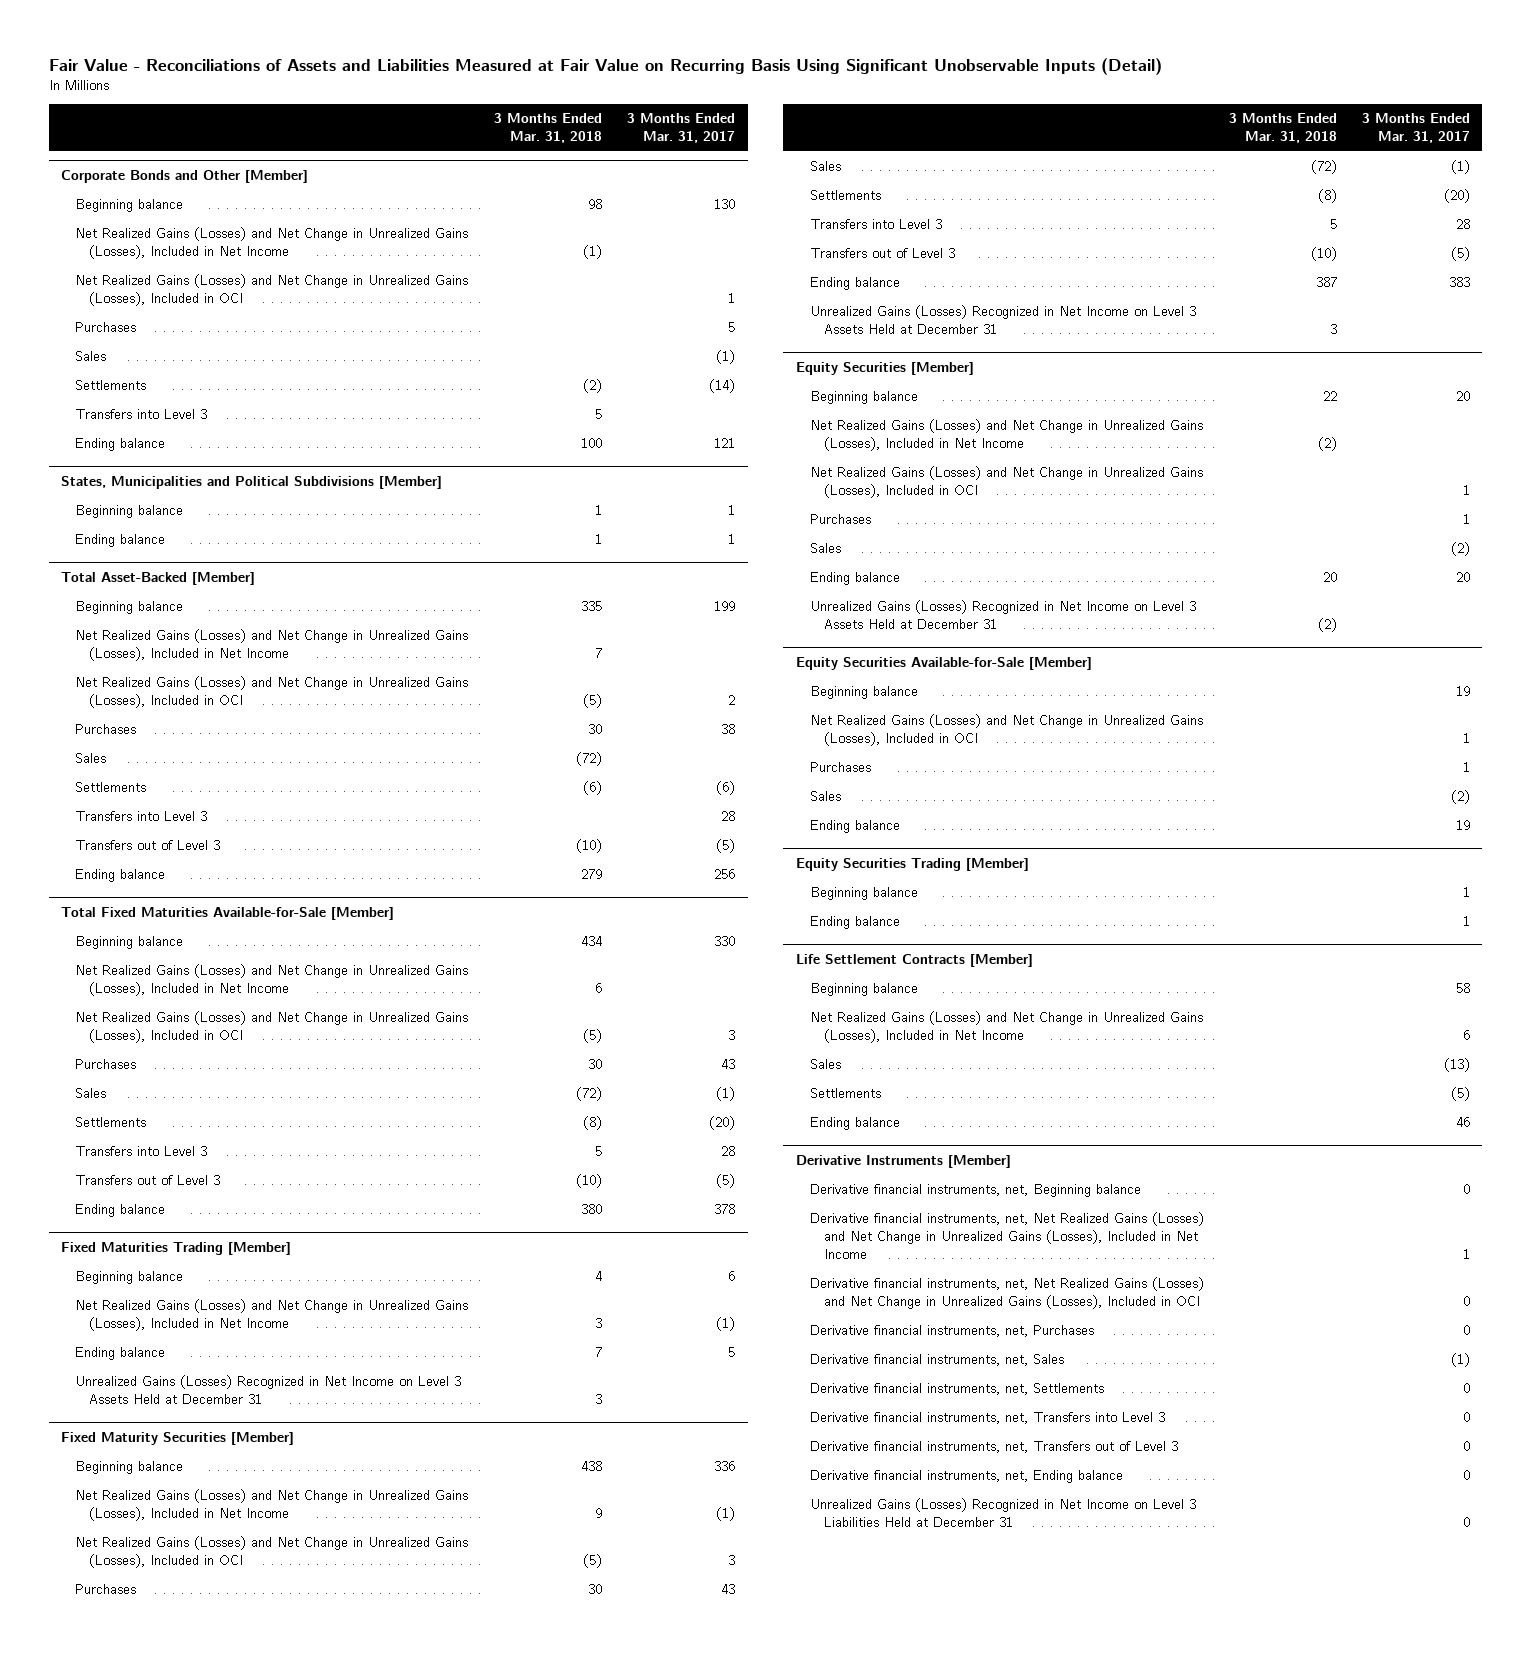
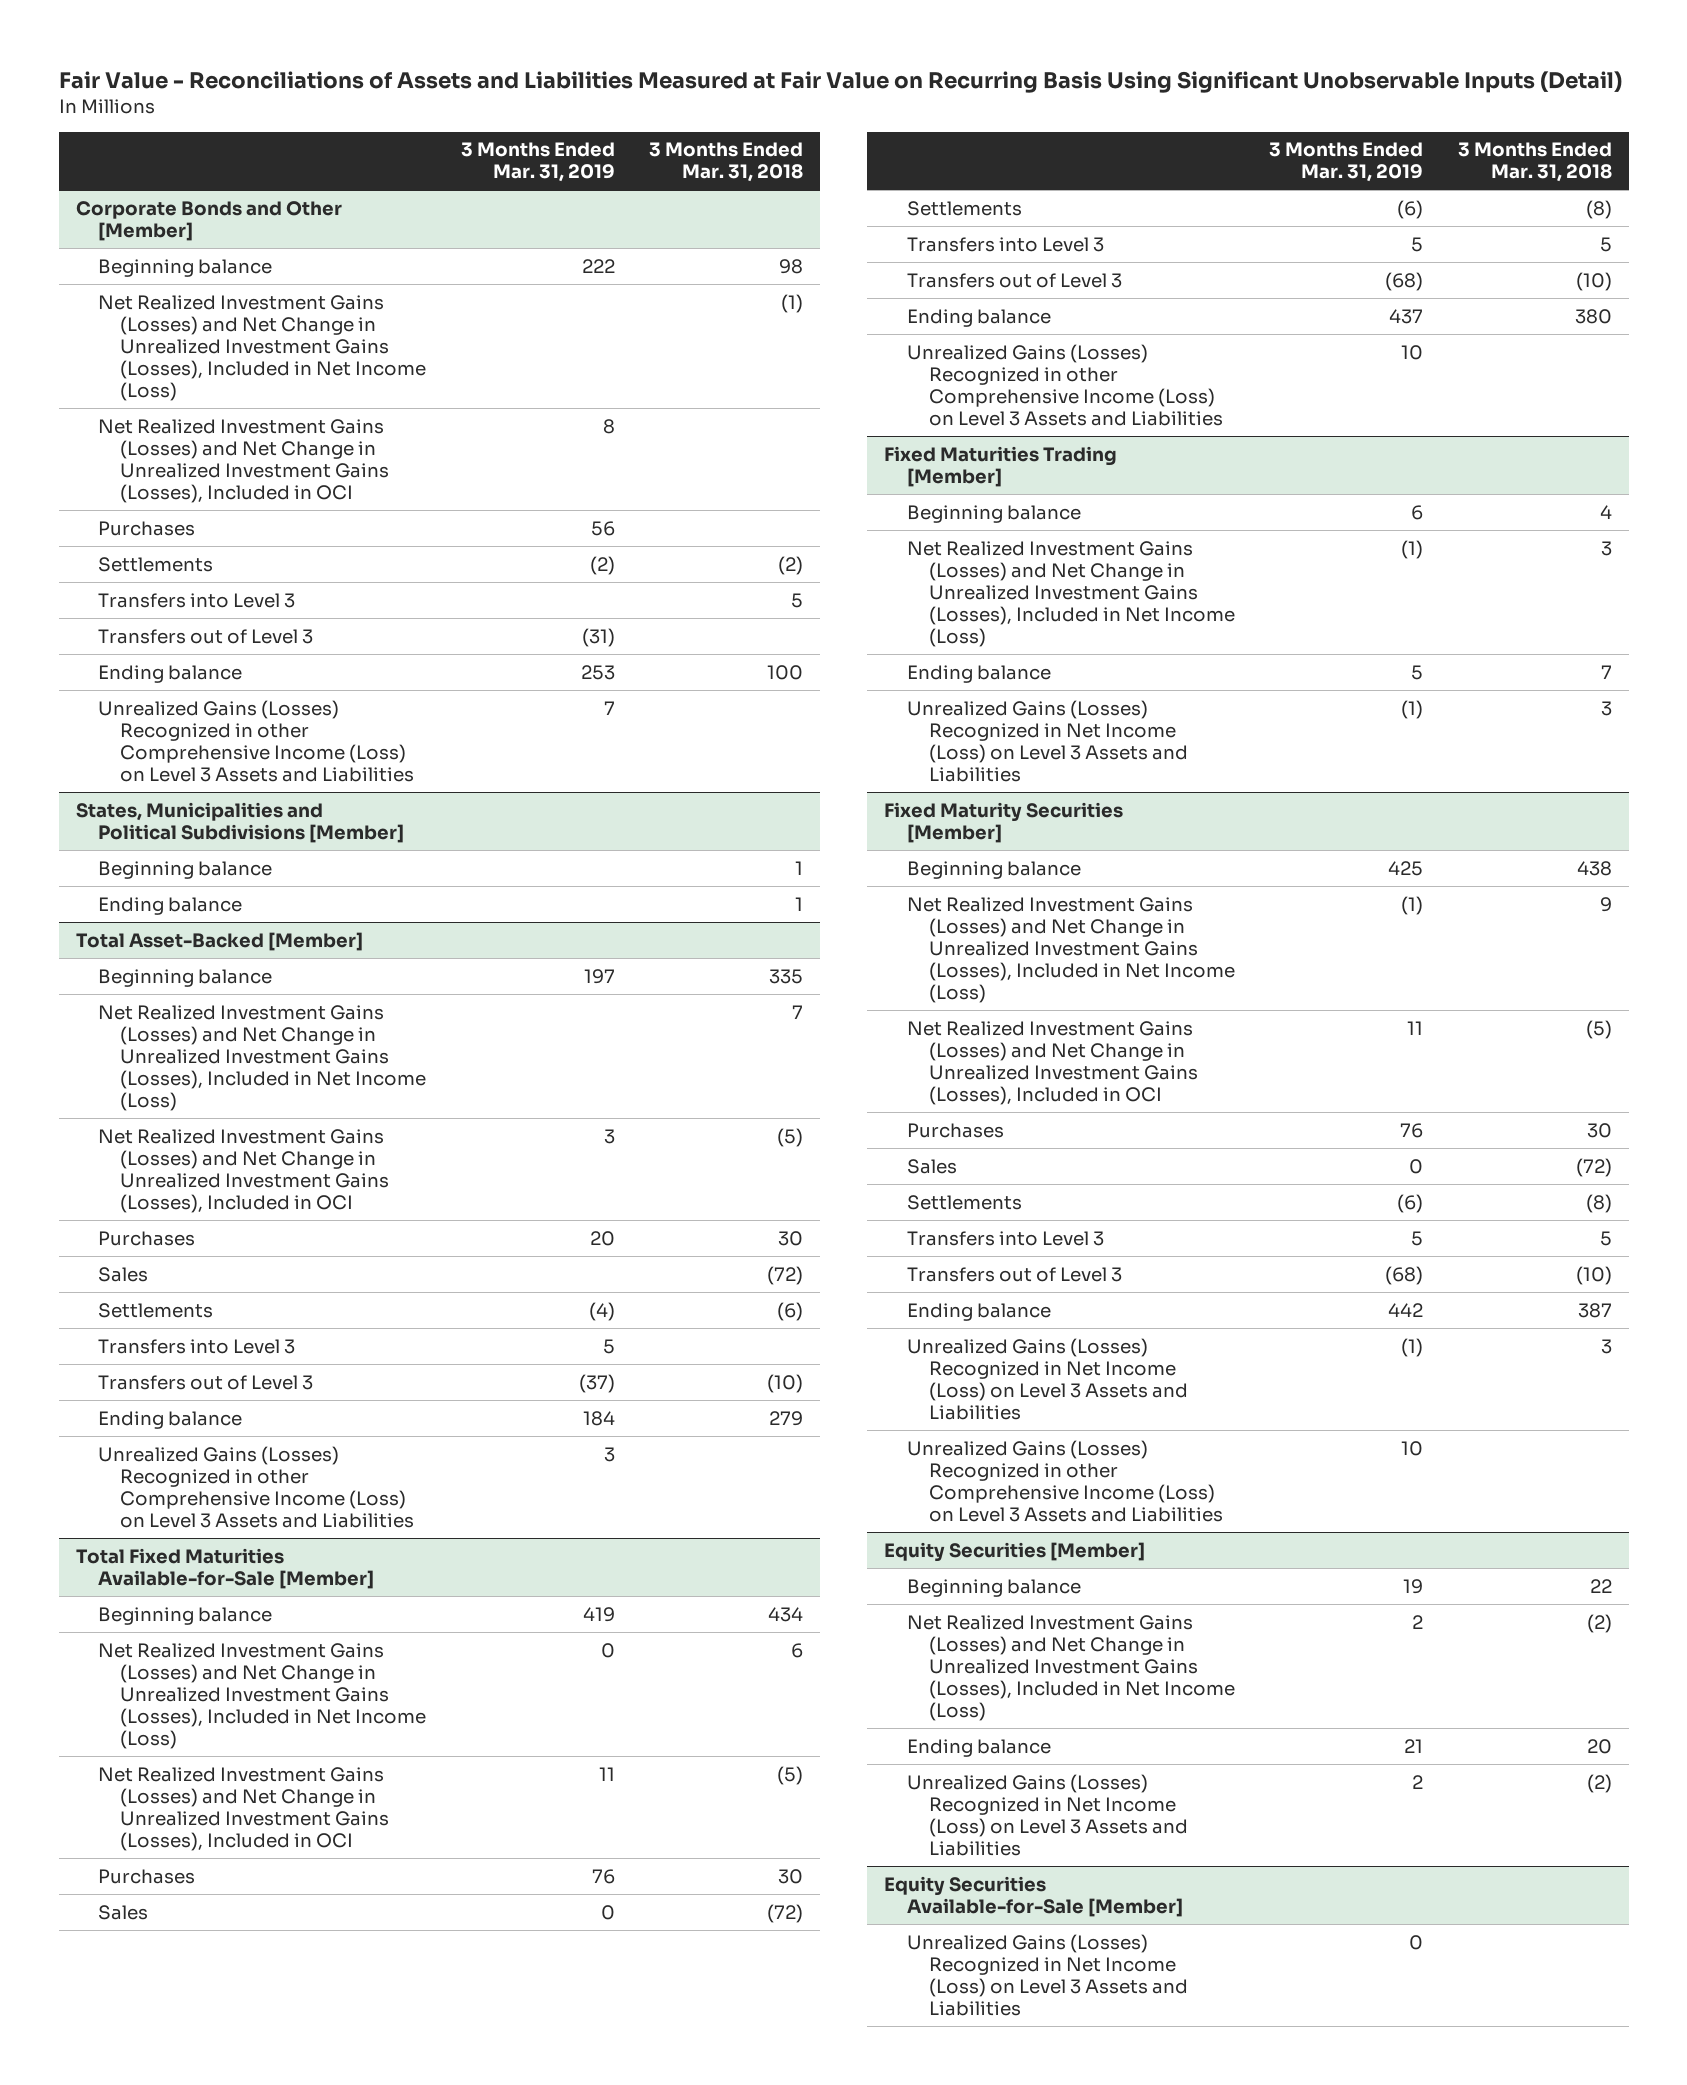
[627,113,736,144] 3 Months Ended Mar. 31, 2017 -> none
none -> [460,142,615,183] 3 Months Ended Mar. 31, 2019
[75,227,469,260] Net Realized Gains (Losses) and Net Change in Unrealized Gains (Losses), Included in Net Income -> [98,294,427,401] Net Realized Investment Gains (Losses) and Net Change in Unrealized Investment Gains (Losses), Included in Net Income (Loss)
[75,274,469,307] Net Realized Gains (Losses) and Net Change in Unrealized Gains (Losses), Included in OCI -> [98,418,390,503] Net Realized Investment Gains (Losses) and Net Change in Unrealized Investment Gains (Losses), Included in OCI
[75,351,107,362] Sales -> none
none -> [98,628,314,644] Transfers out of Level 3
none -> [98,699,415,782] Unrealized Gains (Losses) Recognized in other Comprehensive Income (Loss) on Level 3 Assets and Liabilities
[75,629,469,662] Net Realized Gains (Losses) and Net Change in Unrealized Gains (Losses), Included in Net Income -> [98,1004,427,1111] Net Realized Investment Gains (Losses) and Net Change in Unrealized Investment Gains (Losses), Included in Net Income (Loss)
[75,676,469,709] Net Realized Gains (Losses) and Net Change in Unrealized Gains (Losses), Included in OCI -> [98,1128,390,1213] Net Realized Investment Gains (Losses) and Net Change in Unrealized Investment Gains (Losses), Included in OCI
none -> [98,1445,415,1528] Unrealized Gains (Losses) Recognized in other Comprehensive Income (Loss) on Level 3 Assets and Liabilities
[75,964,469,997] Net Realized Gains (Losses) and Net Change in Unrealized Gains (Losses), Included in Net Income -> [98,1642,427,1749] Net Realized Investment Gains (Losses) and Net Change in Unrealized Investment Gains (Losses), Included in Net Income (Loss)
[75,1011,469,1044] Net Realized Gains (Losses) and Net Change in Unrealized Gains (Losses), Included in OCI -> [98,1766,390,1851] Net Realized Investment Gains (Losses) and Net Change in Unrealized Investment Gains (Losses), Included in OCI
none -> [906,343,1223,426] Unrealized Gains (Losses) Recognized in other Comprehensive Income (Loss) on Level 3 Assets and Liabilities
[75,1299,469,1332] Net Realized Gains (Losses) and Net Change in Unrealized Gains (Losses), Included in Net Income -> [906,540,1235,647] Net Realized Investment Gains (Losses) and Net Change in Unrealized Investment Gains (Losses), Included in Net Income (Loss)
[75,1375,462,1405] Unrealized Gains (Losses) Recognized in Net Income on Level 3 Assets Held at December 31 -> [906,699,1188,782] Unrealized Gains (Losses) Recognized in Net Income (Loss) on Level 3 Assets and Liabilities
[75,1489,469,1522] Net Realized Gains (Losses) and Net Change in Unrealized Gains (Losses), Included in Net Income -> [906,896,1235,1003] Net Realized Investment Gains (Losses) and Net Change in Unrealized Investment Gains (Losses), Included in Net Income (Loss)
[75,1536,469,1569] Net Realized Gains (Losses) and Net Change in Unrealized Gains (Losses), Included in OCI -> [906,1020,1198,1105] Net Realized Investment Gains (Losses) and Net Change in Unrealized Investment Gains (Losses), Included in OCI
[809,305,1196,335] Unrealized Gains (Losses) Recognized in Net Income on Level 3 Assets Held at December 31 -> [906,1337,1188,1420] Unrealized Gains (Losses) Recognized in Net Income (Loss) on Level 3 Assets and Liabilities
none -> [906,1439,1223,1522] Unrealized Gains (Losses) Recognized in other Comprehensive Income (Loss) on Level 3 Assets and Liabilities
[809,466,1203,499] Net Realized Gains (Losses) and Net Change in Unrealized Gains (Losses), Included in OCI -> none
[809,514,871,525] Purchases -> none
[809,543,841,554] Sales -> none
[809,419,1203,452] Net Realized Gains (Losses) and Net Change in Unrealized Gains (Losses), Included in Net Income -> [906,1614,1235,1721] Net Realized Investment Gains (Losses) and Net Change in Unrealized Investment Gains (Losses), Included in Net Income (Loss)
[809,600,1196,630] Unrealized Gains (Losses) Recognized in Net Income on Level 3 Assets Held at December 31 -> [906,1773,1188,1856] Unrealized Gains (Losses) Recognized in Net Income (Loss) on Level 3 Assets and Liabilities
[809,686,918,700] Beginning balance -> none
[809,714,1203,747] Net Realized Gains (Losses) and Net Change in Unrealized Gains (Losses), Included in OCI -> none
[809,762,871,773] Purchases -> none
[809,791,841,802] Sales -> none
[809,820,900,834] Ending balance -> none
[795,858,1029,872] Equity Securities Trading [Member] -> none
[809,887,918,901] Beginning balance -> none
[809,916,900,930] Ending balance -> none
[795,954,1033,968] Life Settlement Contracts [Member] -> none
[809,983,918,997] Beginning balance -> none
[809,1011,1203,1044] Net Realized Gains (Losses) and Net Change in Unrealized Gains (Losses), Included in Net Income -> none
[809,1059,841,1070] Sales -> none
[809,1088,881,1099] Settlements -> none
[809,1117,900,1131] Ending balance -> none
[795,1155,1011,1169] Derivative Instruments [Member] -> none
[809,1184,1141,1198] Derivative financial instruments, net, Beginning balance -> none
[809,1212,1204,1260] Derivative financial instruments, net, Net Realized Gains (Losses) and Net Change in Unrealized Gains (Losses), Included in Net Income -> none
[809,1277,1204,1310] Derivative financial instruments, net, Net Realized Gains (Losses) and Net Change in Unrealized Gains (Losses), Included in OCI -> none
[809,1325,1094,1338] Derivative financial instruments, net, Purchases -> none
[809,1354,1064,1367] Derivative financial instruments, net, Sales -> none
[809,1383,1104,1396] Derivative financial instruments, net, Settlements -> none
[809,1412,1165,1425] Derivative financial instruments, net, Transfers into Level 3 -> none
[809,1441,1178,1454] Derivative financial instruments, net, Transfers out of Level 3 -> none
[809,1470,1123,1484] Derivative financial instruments, net, Ending balance -> none
[809,1498,1196,1528] Unrealized Gains (Losses) Recognized in Net Income on Level 3 Liabilities Held at December 31 -> none
none -> [906,1933,1188,2016] Unrealized Gains (Losses) Recognized in Net Income (Loss) on Level 3 Assets and Liabilities

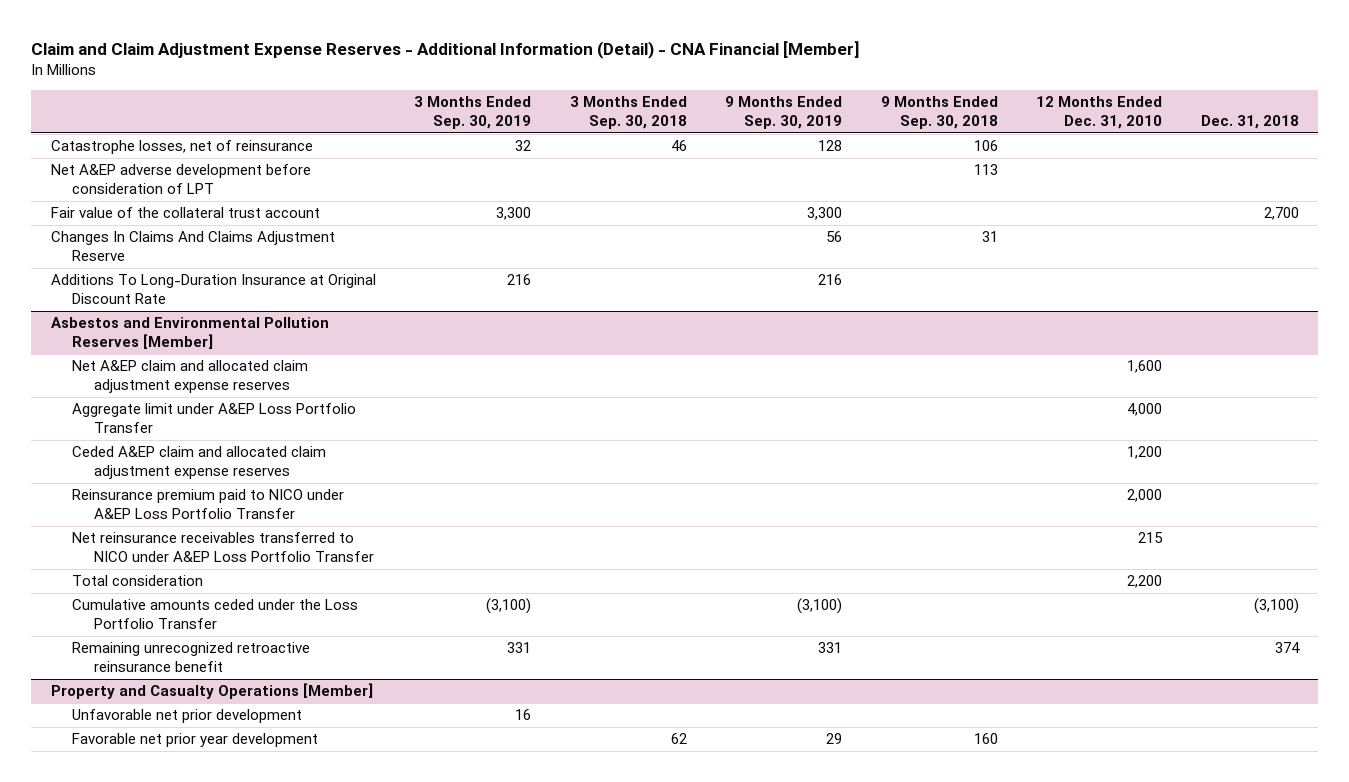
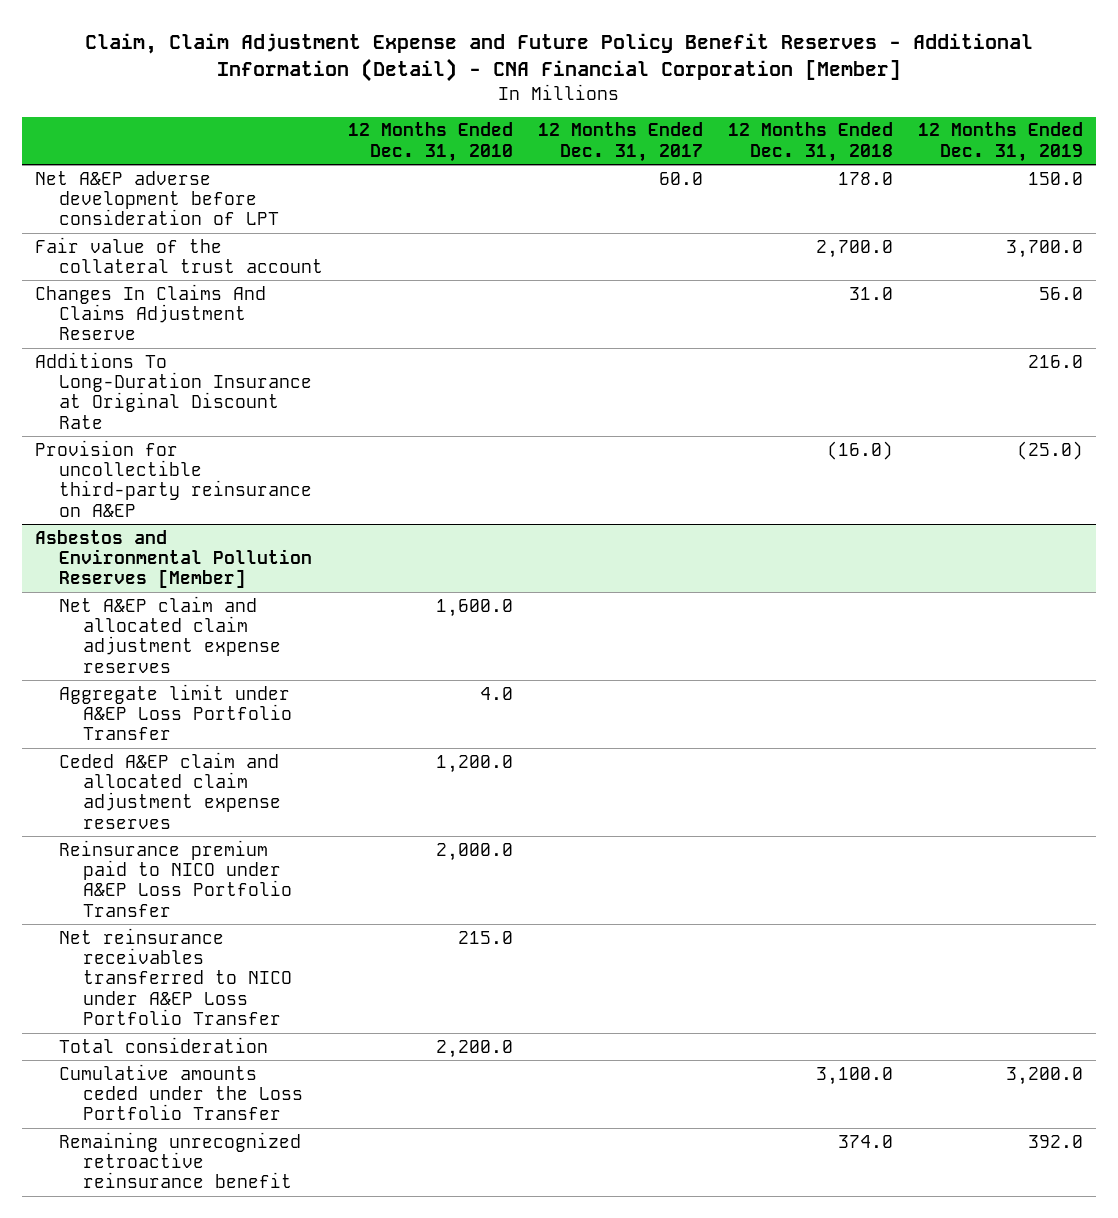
[31,40,861,59] Claim and Claim Adjustment Expense Reserves - Additional Information (Detail) - CNA Financial [Member] -> [84,33,1033,83] Claim, Claim Adjustment Expense and Future Policy Benefit Reserves - Additional Information (Detail) - CNA Financial Corporation [Member]
[414,96,532,130] 3 Months Ended Sep. 30, 2019 -> none
[569,96,687,130] 3 Months Ended Sep. 30, 2018 -> none
[725,96,843,130] 9 Months Ended Sep. 30, 2019 -> none
[880,96,998,130] 9 Months Ended Sep. 30, 2018 -> none
[1200,115,1299,130] Dec. 31, 2018 -> none
none -> [538,122,704,162] 12 Months Ended Dec. 31, 2017
none -> [728,122,894,162] 12 Months Ended Dec. 31, 2018
none -> [918,122,1084,162] 12 Months Ended Dec. 31, 2019
[50,140,313,155] Catastrophe losses, net of reinsurance -> none
none -> [34,439,313,517] Provision for uncollectible third-party reinsurance on A&EP
[1127,360,1163,374] 1,600 -> [436,598,514,617] 1,600.0
[1127,403,1163,417] 4,000 -> [480,686,514,700] 4.0
[1127,446,1163,460] 1,200 -> [436,754,514,773] 1,200.0
[1127,489,1163,503] 2,000 -> [436,842,514,861] 2,000.0
[1138,532,1164,544] 215 -> [458,930,514,944] 215.0
[1127,575,1163,589] 2,200 -> [436,1039,514,1058] 2,200.0
[50,683,373,700] Property and Casualty Operations [Member] -> none
[72,709,303,724] Unfavorable net prior development -> none
[72,733,319,748] Favorable net prior year development -> none

